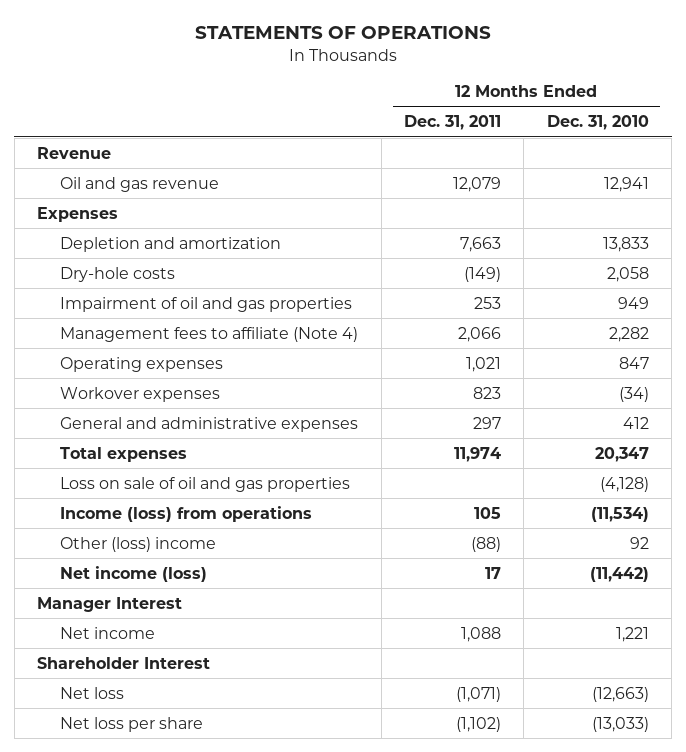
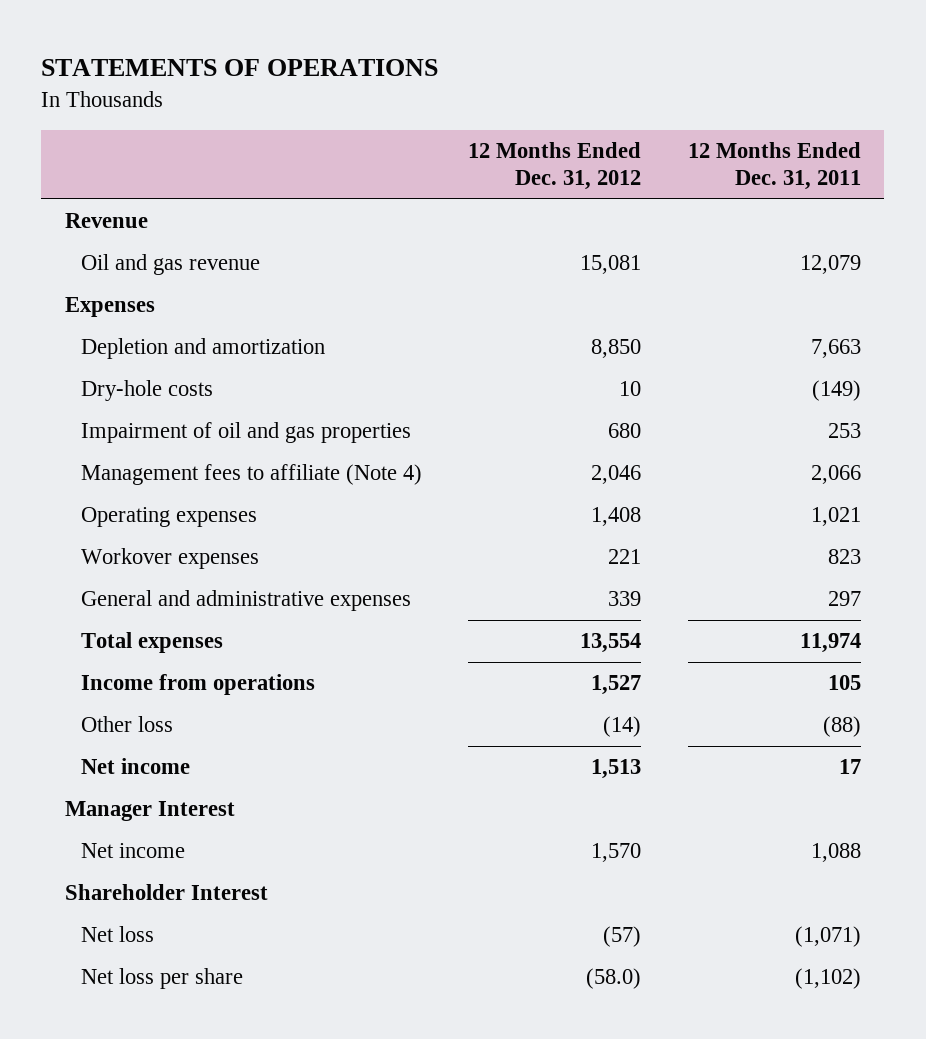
[546,115,649,131] Dec. 31, 2010 -> none
none -> [468,141,642,191] 12 Months Ended Dec. 31, 2012
[60,476,351,492] Loss on sale of oil and gas properties -> none
[60,505,313,522] Income (loss) from operations -> [80,674,315,696] Income from operations
[60,536,217,552] Other (loss) income -> [80,716,173,733] Other loss
[60,565,208,582] Net income (loss) -> [80,758,190,775] Net income

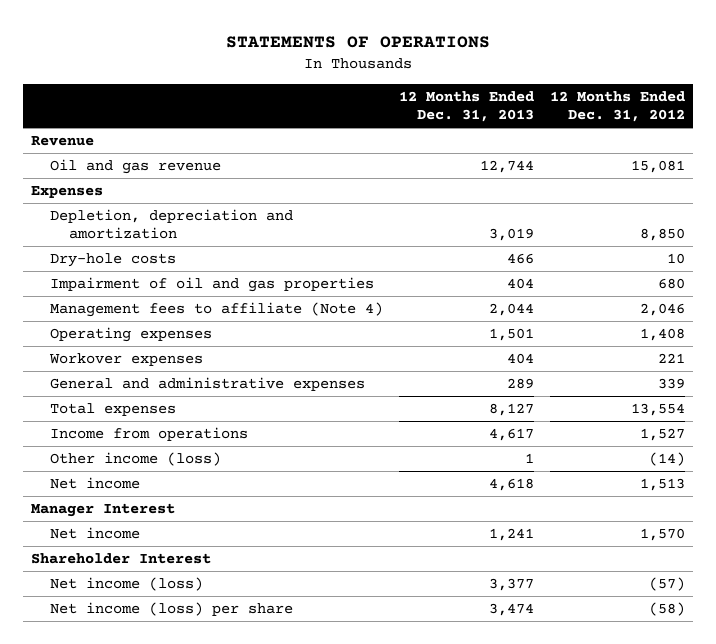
[688,141,862,191] 12 Months Ended Dec. 31, 2011 -> none
none -> [398,90,534,123] 12 Months Ended Dec. 31, 2013
[80,338,325,360] Depletion and amortization -> [49,208,293,240] Depletion, depreciation and amortization
[80,716,173,733] Other loss -> [49,451,221,466] Other income (loss)
[80,926,154,943] Net loss -> [49,576,203,591] Net income (loss)
[80,968,243,990] Net loss per share -> [49,601,293,616] Net income (loss) per share
[586,968,642,990] (58.0) -> [648,601,685,616] (58)

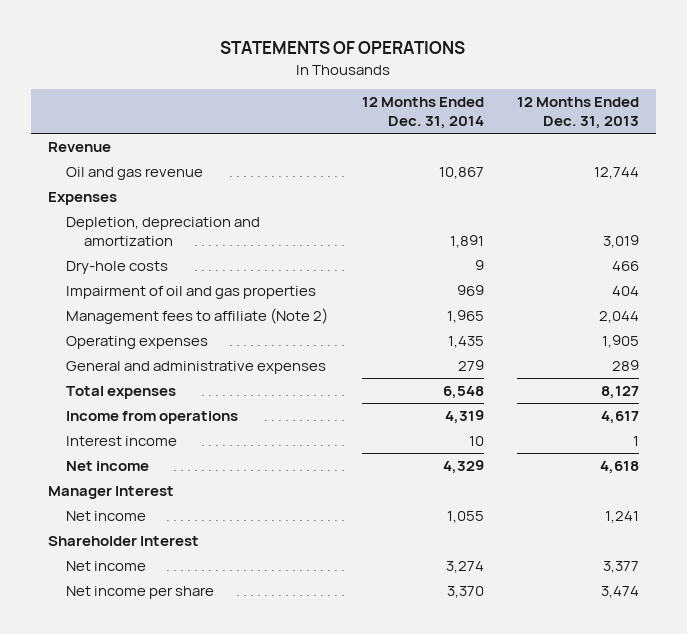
[549,90,685,123] 12 Months Ended Dec. 31, 2012 -> none
none -> [361,97,484,130] 12 Months Ended Dec. 31, 2014
[48,352,203,366] Workover expenses -> none
[49,301,383,317] Management fees to affiliate (Note 4) -> [66,307,329,324] Management fees to affiliate (Note 2)
[488,327,534,341] 1,501 -> [601,334,639,348] 1,905
[49,451,221,466] Other income (loss) -> none
none -> [66,435,178,446] Interest income
[49,576,203,591] Net income (loss) -> [66,560,147,571] Net income
[49,601,293,616] Net income (loss) per share -> [66,585,215,599] Net income per share

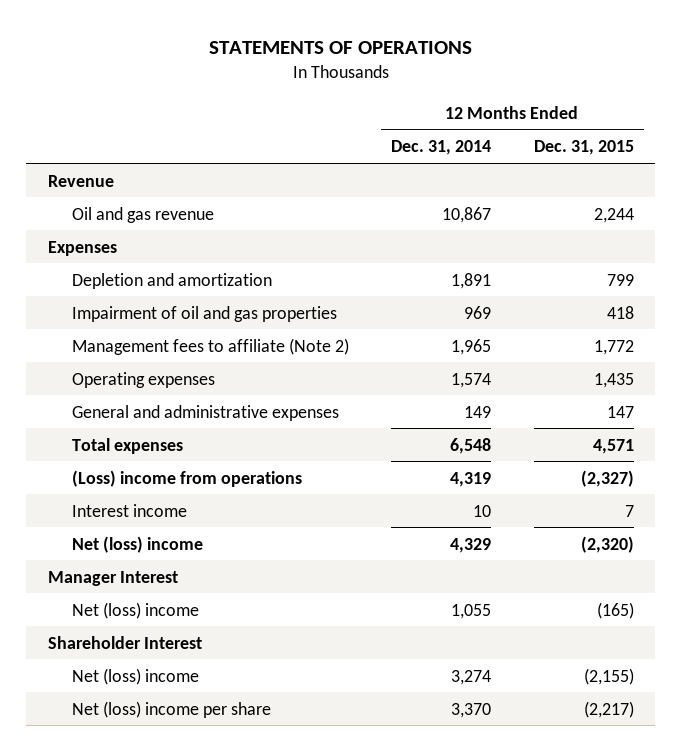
[516,97,639,130] 12 Months Ended Dec. 31, 2013 -> none
none -> [533,140,634,156] Dec. 31, 2015
[66,260,169,274] Dry-hole costs -> none
[66,216,261,246] Depletion, depreciation and amortization -> [71,272,272,289] Depletion and amortization
[447,335,484,348] 1,435 -> [451,372,492,388] 1,574
[457,359,484,371] 279 -> [464,405,492,418] 149
[66,410,239,424] Income from operations -> [71,469,302,487] (Loss) income from operations
[66,460,150,471] Net income -> [71,535,203,553] Net (loss) income
[66,510,147,521] Net income -> [71,601,199,619] Net (loss) income
[66,560,147,571] Net income -> [71,667,199,685] Net (loss) income
[66,585,215,599] Net income per share -> [71,700,271,718] Net (loss) income per share

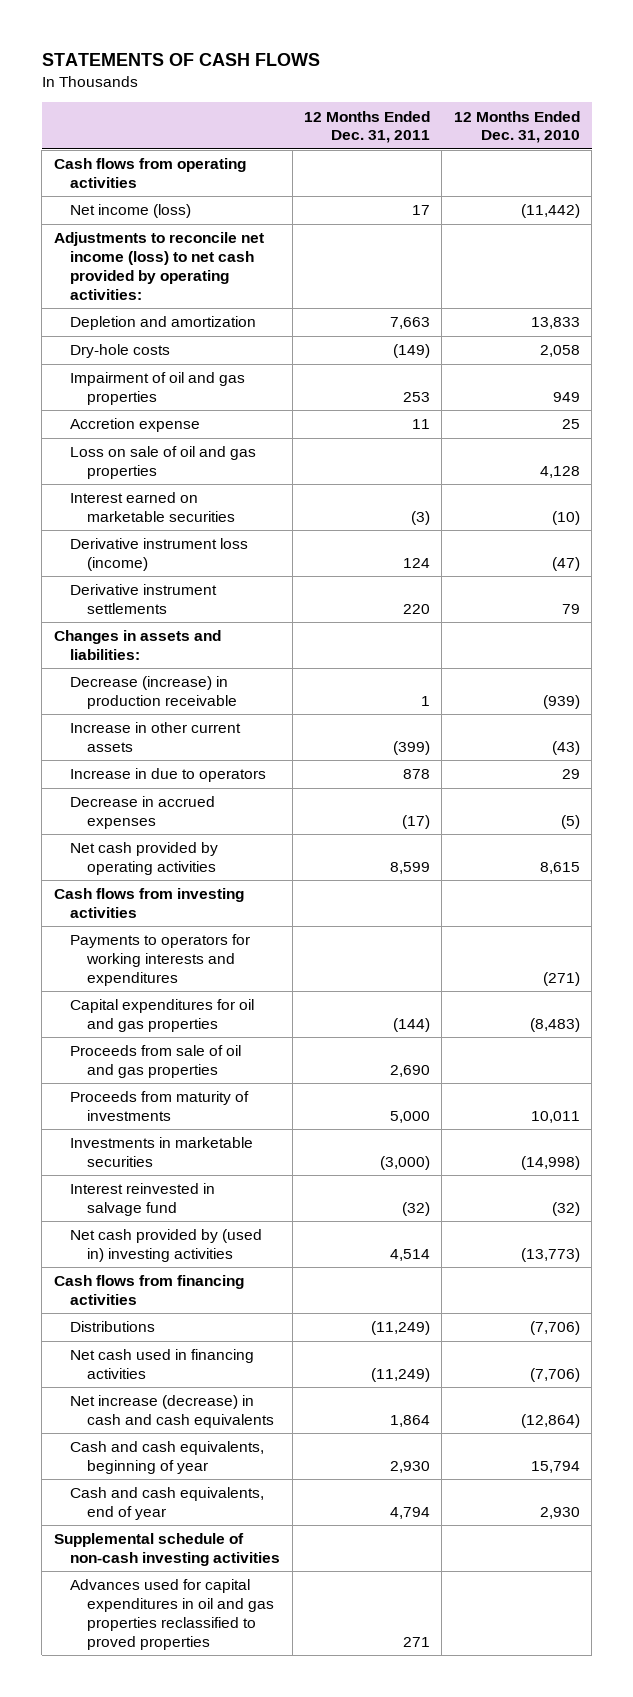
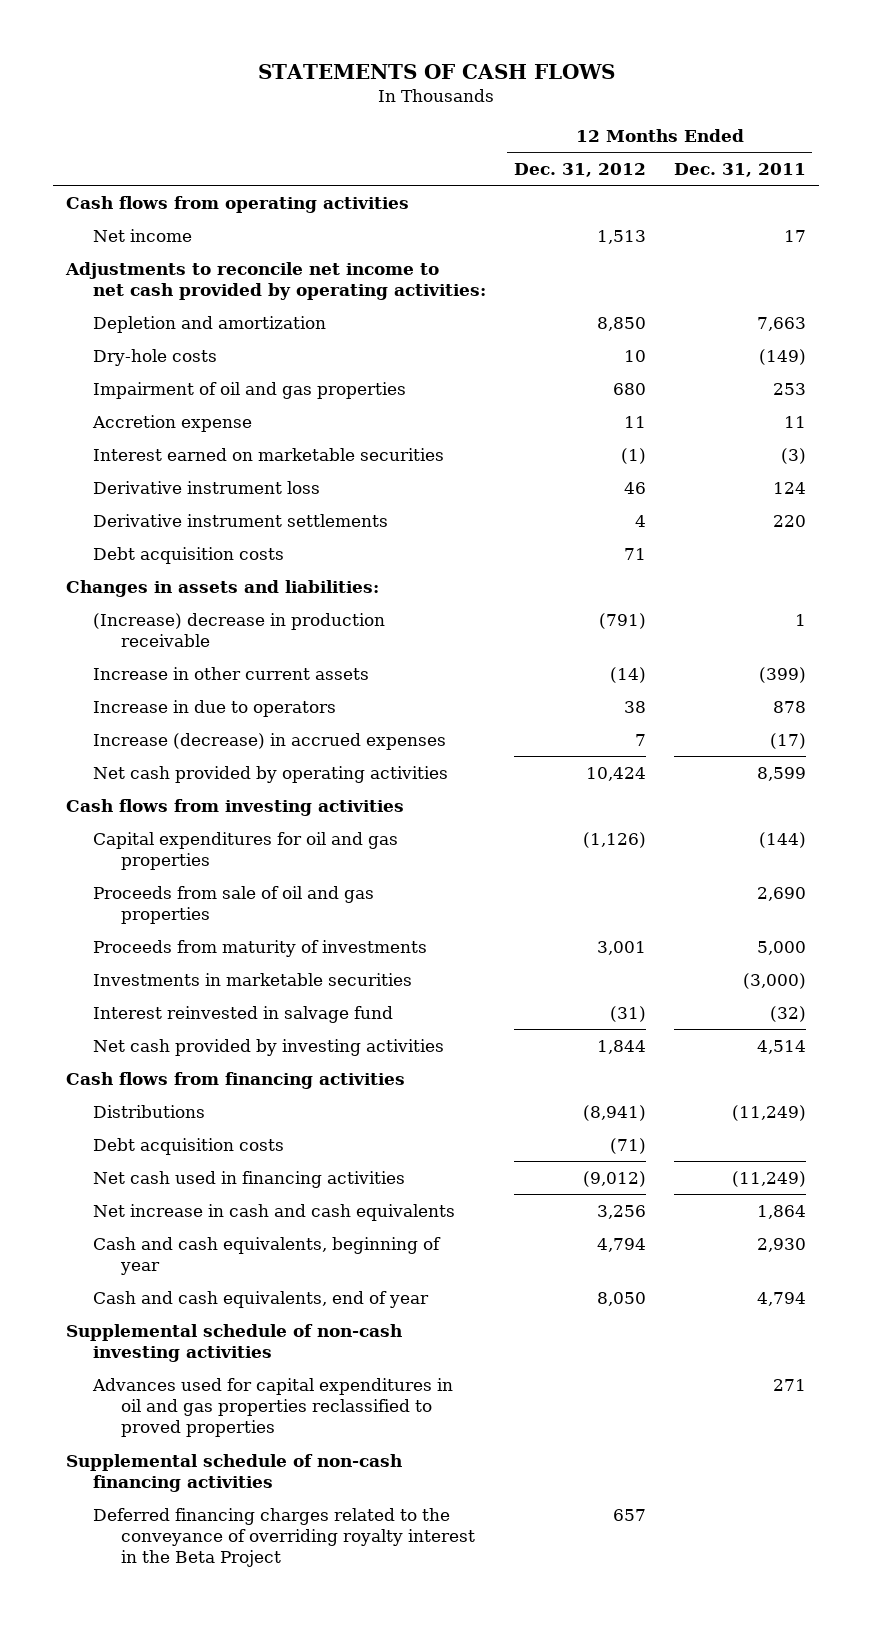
[453,110,580,144] 12 Months Ended Dec. 31, 2010 -> none
none -> [514,163,647,178] Dec. 31, 2012
[70,204,192,219] Net income (loss) -> [93,228,193,242] Net income
[53,232,264,300] Adjustments to reconcile net income (loss) to net cash provided by operating activities: -> [65,261,487,301] Adjustments to reconcile net income to net cash provided by operating activities:
[70,446,257,480] Loss on sale of oil and gas properties -> none
[70,538,249,572] Derivative instrument loss (income) -> [93,480,321,494] Derivative instrument loss
none -> [93,546,285,564] Debt acquisition costs
[70,676,237,710] Decrease (increase) in production receivable -> [93,612,386,648] (Increase) decrease in production receivable
[70,796,216,830] Decrease in accrued expenses -> [93,732,447,750] Increase (decrease) in accrued expenses
[70,934,251,986] Payments to operators for working interests and expenditures -> none
[70,1229,263,1263] Net cash provided by (used in) investing activities -> [93,1038,445,1056] Net cash provided by investing activities
none -> [93,1137,285,1155] Debt acquisition costs
[70,1395,274,1429] Net increase (decrease) in cash and cash equivalents -> [93,1203,456,1221] Net increase in cash and cash equivalents
none -> [66,1453,403,1493] Supplemental schedule of non-cash financing activities
none -> [93,1507,475,1568] Deferred financing charges related to the conveyance of overriding royalty interest in the Beta Project

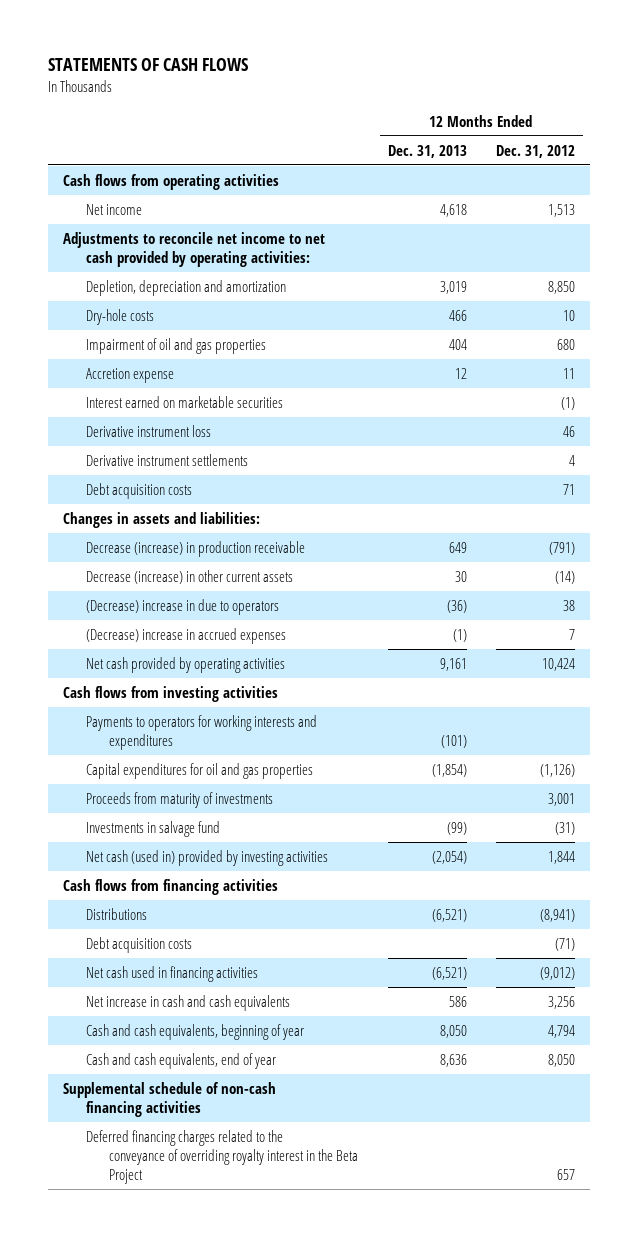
[673,163,806,178] Dec. 31, 2011 -> none
none -> [387,144,467,158] Dec. 31, 2013
[93,315,327,333] Depletion and amortization -> [85,279,286,296] Depletion, depreciation and amortization
[93,612,386,648] (Increase) decrease in production receivable -> [85,540,305,557] Decrease (increase) in production receivable
[93,666,370,680] Increase in other current assets -> [85,569,293,584] Decrease (increase) in other current assets
[93,699,337,717] Increase in due to operators -> [85,598,279,615] (Decrease) increase in due to operators
[93,732,447,750] Increase (decrease) in accrued expenses -> [85,627,286,644] (Decrease) increase in accrued expenses
none -> [85,714,317,750] Payments to operators for working interests and expenditures
[93,885,375,925] Proceeds from sale of oil and gas properties -> none
[93,972,413,986] Investments in marketable securities -> none
[93,1005,394,1023] Interest reinvested in salvage fund -> [85,820,220,837] Investments in salvage fund
[93,1038,445,1056] Net cash provided by investing activities -> [85,849,328,866] Net cash (used in) provided by investing activities
[66,1323,403,1363] Supplemental schedule of non-cash investing activities -> none
[92,1377,454,1438] Advances used for capital expenditures in oil and gas properties reclassified to proved properties -> none

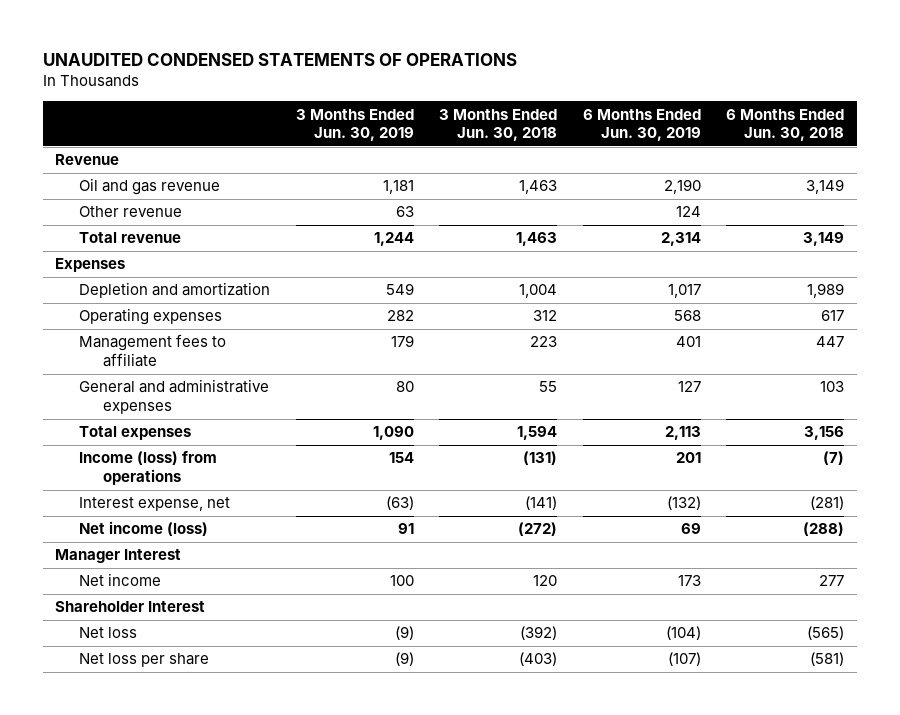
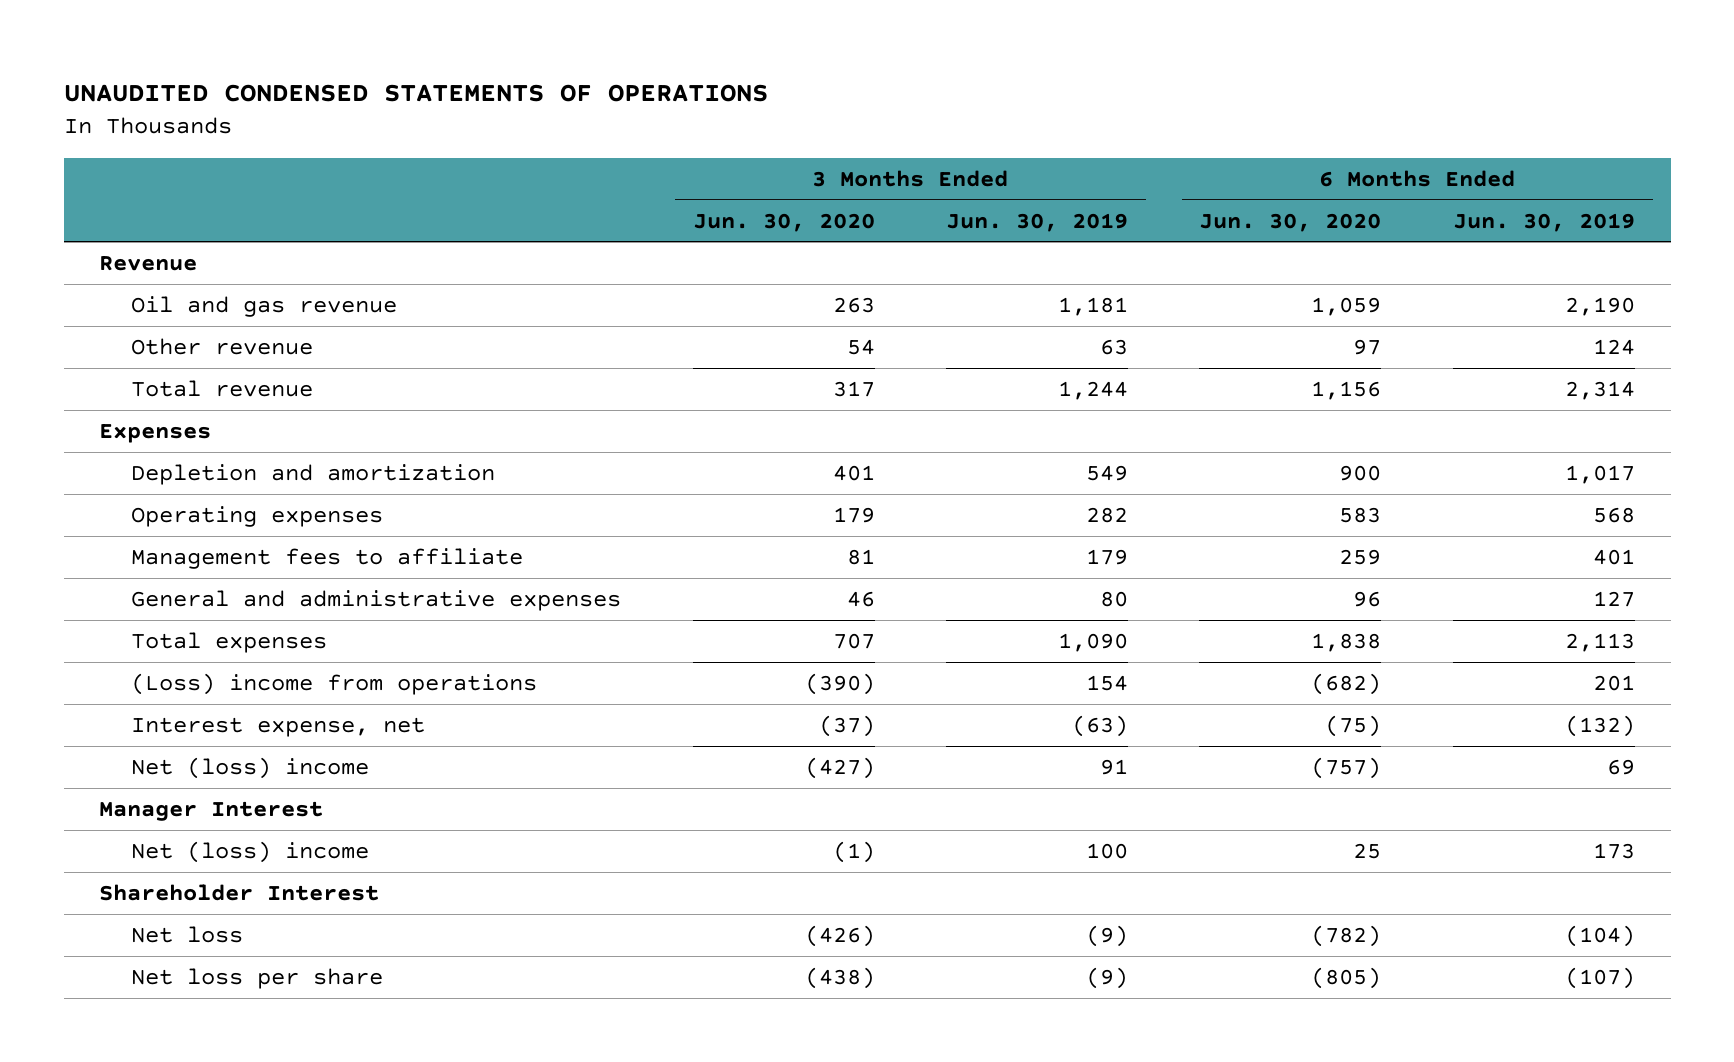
[439,108,558,142] 3 Months Ended Jun. 30, 2018 -> none
[726,108,845,142] 6 Months Ended Jun. 30, 2018 -> none
none -> [692,212,875,232] Jun. 30, 2020
none -> [1199,212,1382,232] Jun. 30, 2020
[79,451,218,486] Income (loss) from operations -> [131,673,538,696] (Loss) income from operations
[79,521,209,537] Net income (loss) -> [131,757,370,780] Net (loss) income
[79,573,162,587] Net income -> [131,841,370,864] Net (loss) income

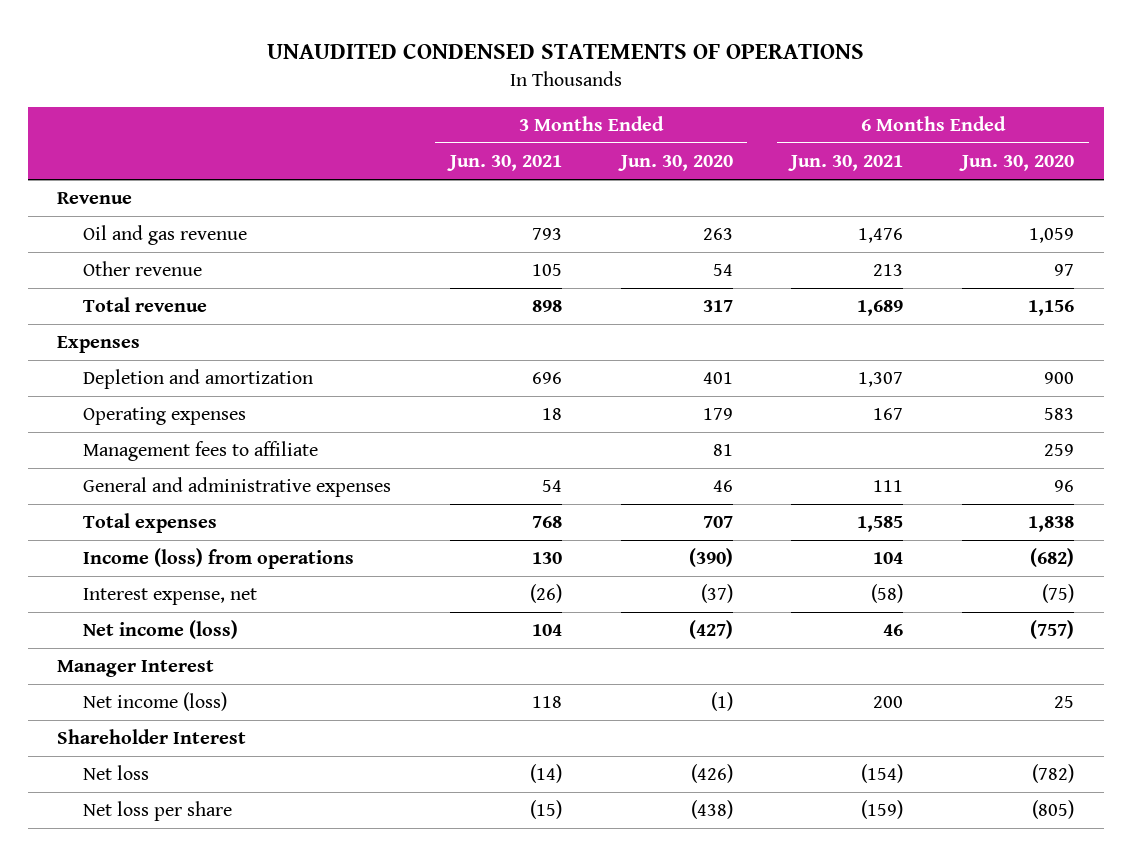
[946,212,1129,232] Jun. 30, 2019 -> none
[1452,212,1635,232] Jun. 30, 2019 -> none
none -> [446,155,562,172] Jun. 30, 2021
none -> [788,155,904,172] Jun. 30, 2021
[131,673,538,696] (Loss) income from operations -> [82,548,354,570] Income (loss) from operations
[131,757,370,780] Net (loss) income -> [82,620,238,640] Net income (loss)
[131,841,370,864] Net (loss) income -> [82,692,227,712] Net income (loss)

